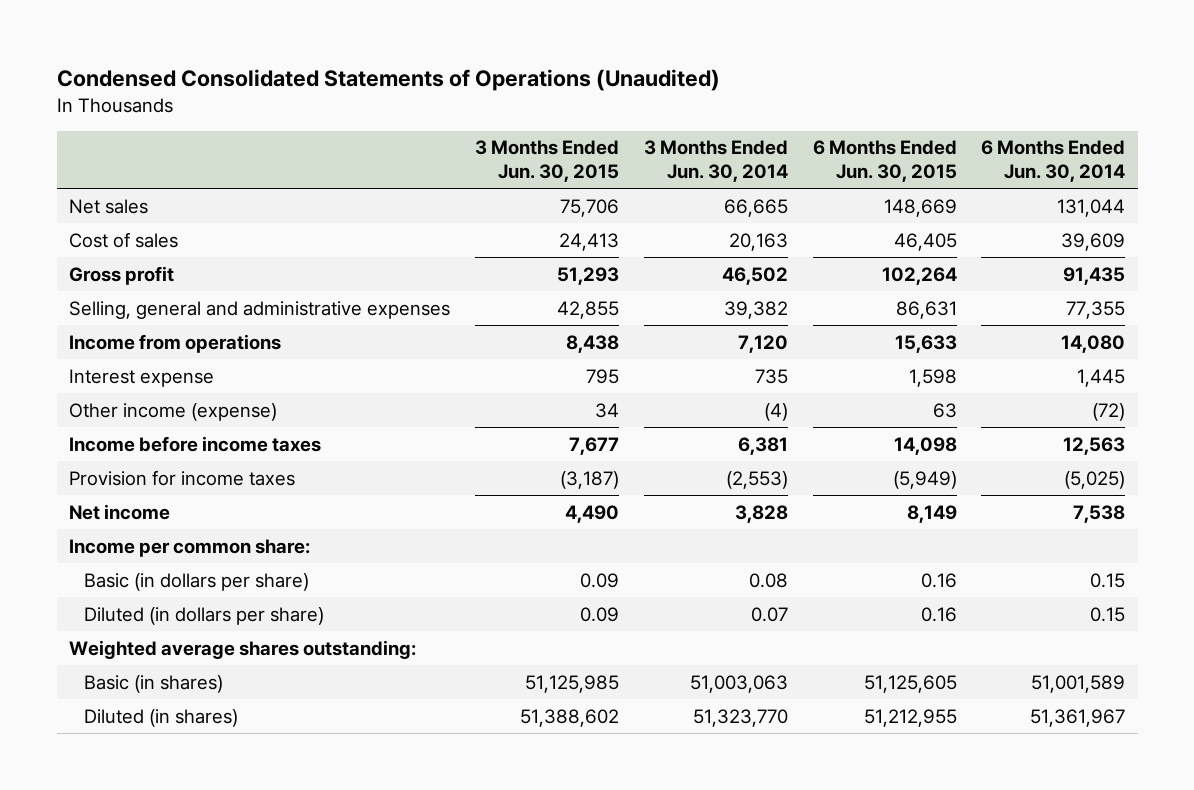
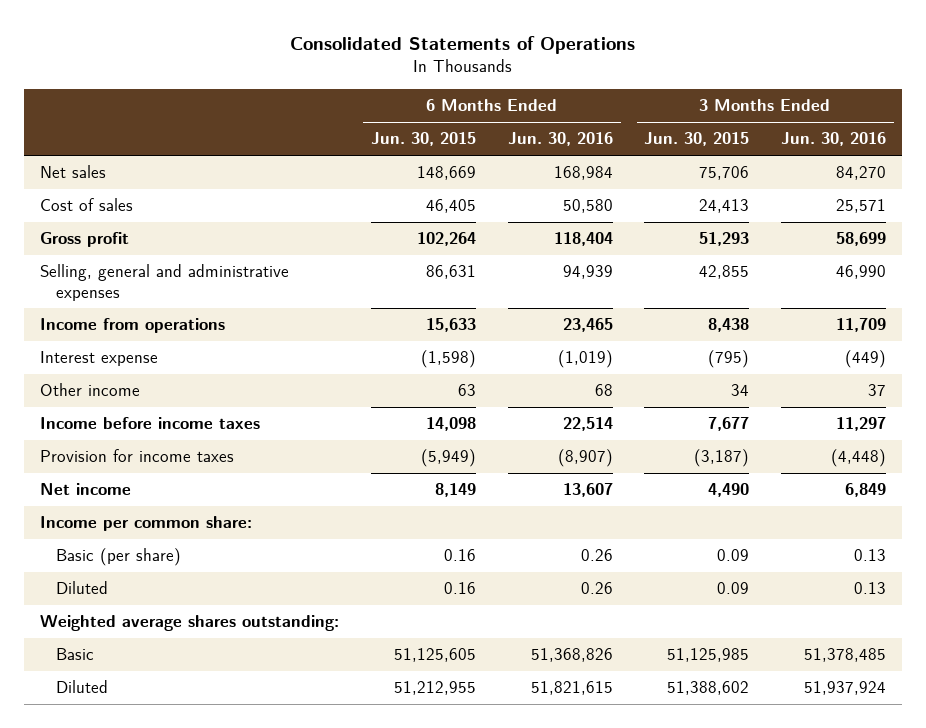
[56,69,720,92] Condensed Consolidated Statements of Operations (Unaudited) -> [290,35,636,54] Consolidated Statements of Operations
[643,140,788,183] 3 Months Ended Jun. 30, 2014 -> none
[981,140,1126,183] 6 Months Ended Jun. 30, 2014 -> none
none -> [507,132,613,147] Jun. 30, 2016
none -> [781,132,887,147] Jun. 30, 2016
[585,368,619,384] 795 -> [708,350,750,369] (795)
[908,368,957,387] 1,598 -> [420,350,476,369] (1,598)
[69,402,278,421] Other income (expense) -> [40,383,141,397] Other income
[83,572,309,591] Basic (in dollars per share) -> [55,548,181,567] Basic (per share)
[83,606,324,625] Diluted (in dollars per share) -> [55,581,108,595] Diluted
[83,674,223,693] Basic (in shares) -> [55,648,94,661] Basic
[83,708,238,727] Diluted (in shares) -> [55,680,108,694] Diluted

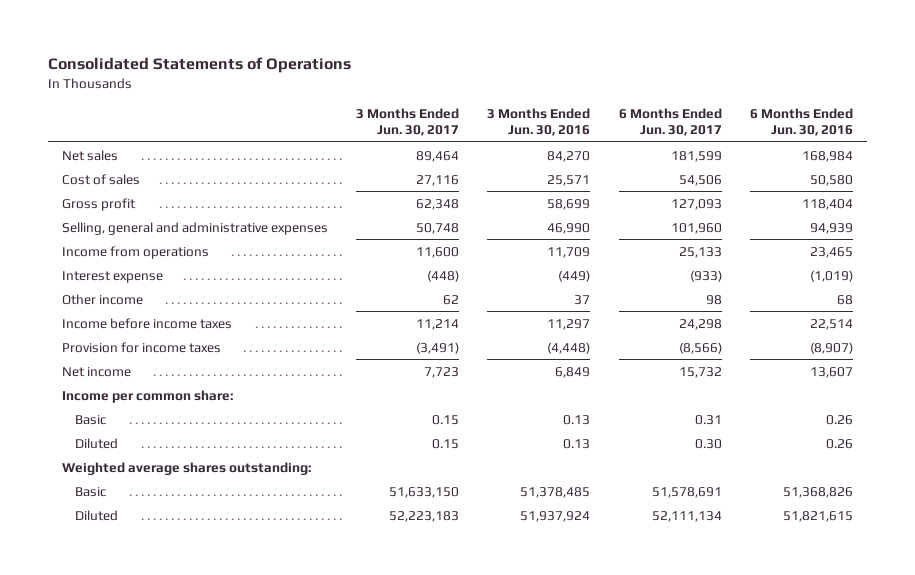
[370,132,476,147] Jun. 30, 2015 -> none
[644,132,750,147] Jun. 30, 2015 -> none
none -> [356,108,460,137] 3 Months Ended Jun. 30, 2017
none -> [618,108,722,137] 6 Months Ended Jun. 30, 2017
[55,548,181,567] Basic (per share) -> [75,414,107,425] Basic

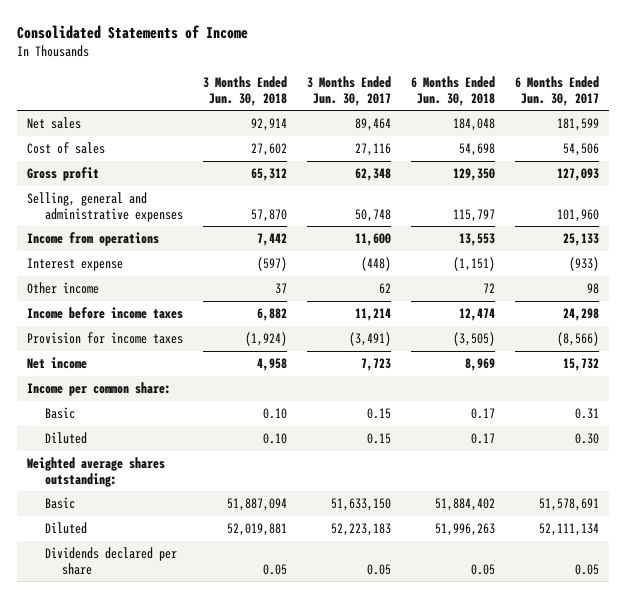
[47,57,351,74] Consolidated Statements of Operations -> [16,25,248,40] Consolidated Statements of Income
[487,108,591,137] 3 Months Ended Jun. 30, 2016 -> none
[749,108,853,137] 6 Months Ended Jun. 30, 2016 -> none
none -> [203,76,288,106] 3 Months Ended Jun. 30, 2018
none -> [411,76,496,106] 6 Months Ended Jun. 30, 2018
none -> [44,547,177,575] Dividends declared per share

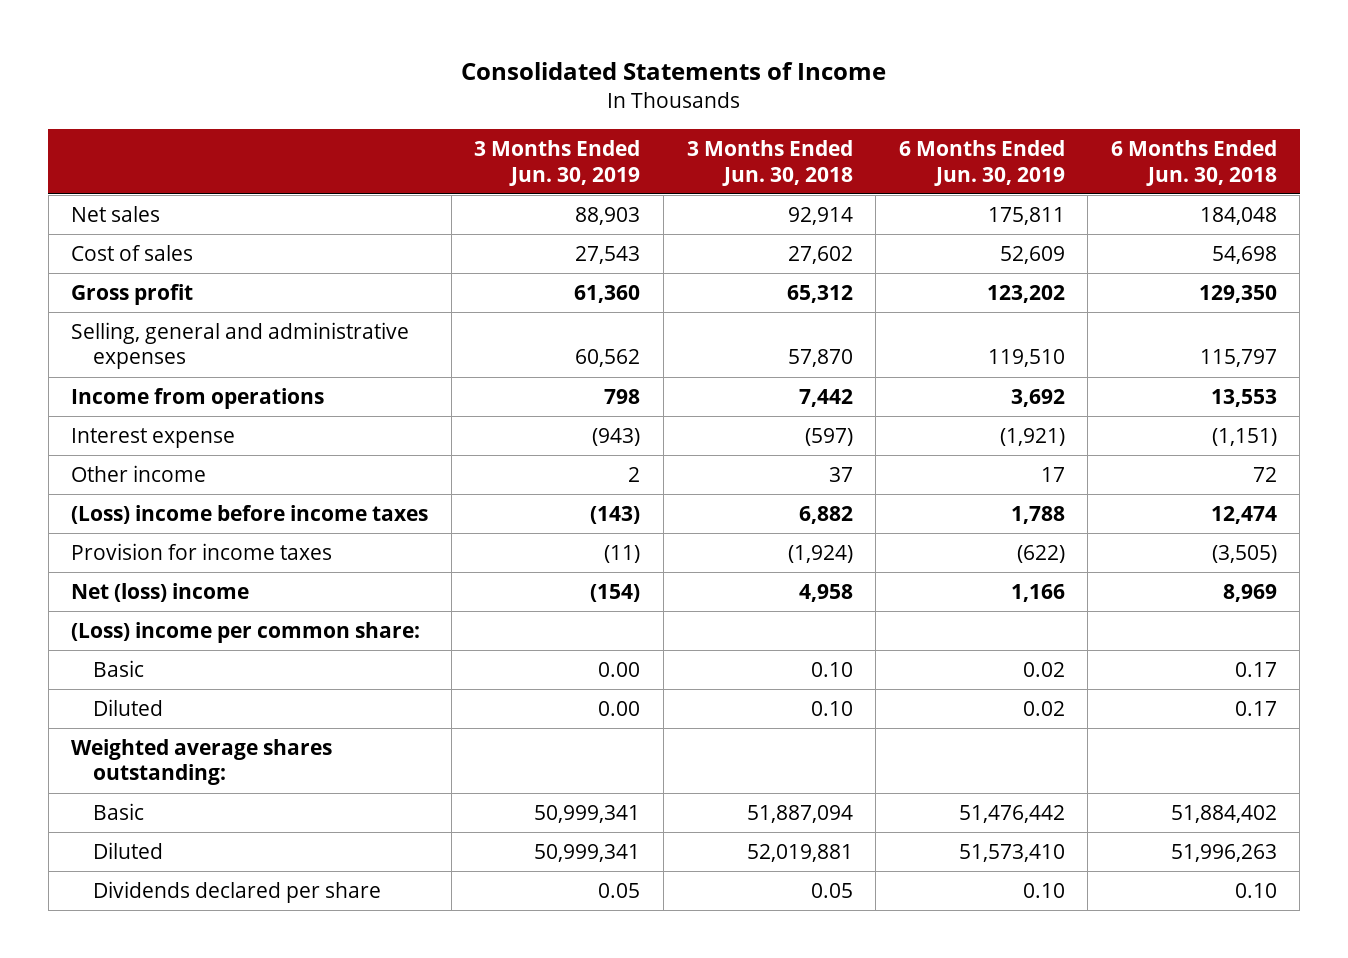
[307,76,392,106] 3 Months Ended Jun. 30, 2017 -> none
[515,76,600,106] 6 Months Ended Jun. 30, 2017 -> none
none -> [474,140,641,186] 3 Months Ended Jun. 30, 2019
none -> [898,140,1065,186] 6 Months Ended Jun. 30, 2019
[27,307,184,320] Income before income taxes -> [71,505,429,525] (Loss) income before income taxes
[27,357,88,370] Net income -> [71,583,250,603] Net (loss) income
[27,382,172,397] Income per common share: -> [71,622,421,644] (Loss) income per common share:
[471,563,496,575] 0.05 -> [1234,883,1277,899] 0.10

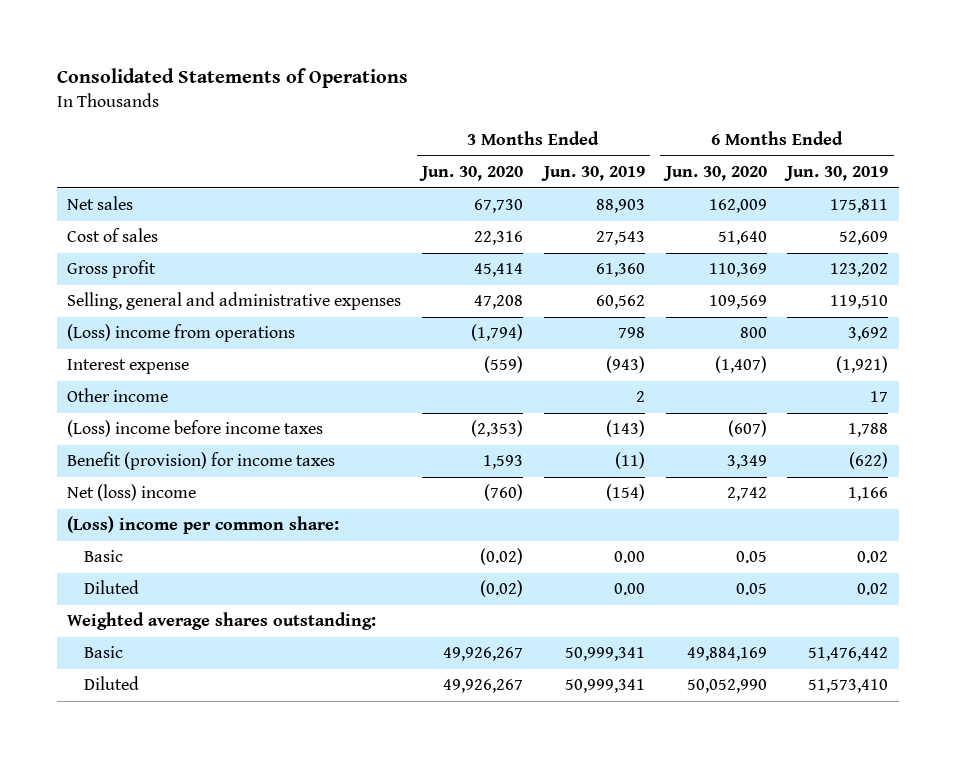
[461,62,887,81] Consolidated Statements of Income -> [56,68,408,89] Consolidated Statements of Operations
[686,140,853,186] 3 Months Ended Jun. 30, 2018 -> none
[1110,140,1277,186] 6 Months Ended Jun. 30, 2018 -> none
none -> [418,166,523,182] Jun. 30, 2020
none -> [662,166,767,182] Jun. 30, 2020
[71,388,325,410] Income from operations -> [66,324,295,343] (Loss) income from operations
[71,543,333,561] Provision for income taxes -> [66,452,335,471] Benefit (provision) for income taxes
[93,881,382,904] Dividends declared per share -> none

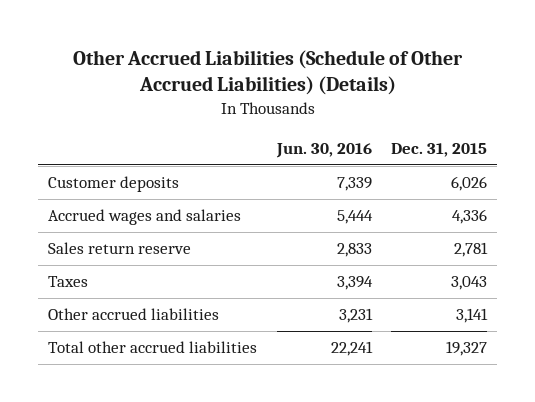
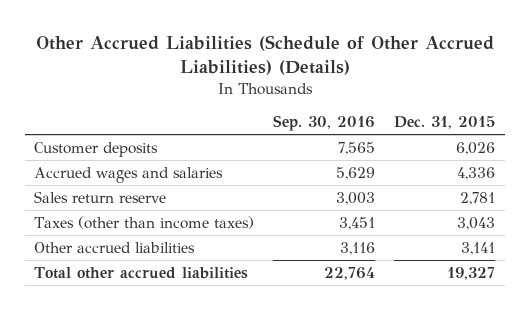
[275,142,372,158] Jun. 30, 2016 -> none
none -> [273,115,376,132] Sep. 30, 2016
[47,276,88,288] Taxes -> [34,215,255,229] Taxes (other than income taxes)

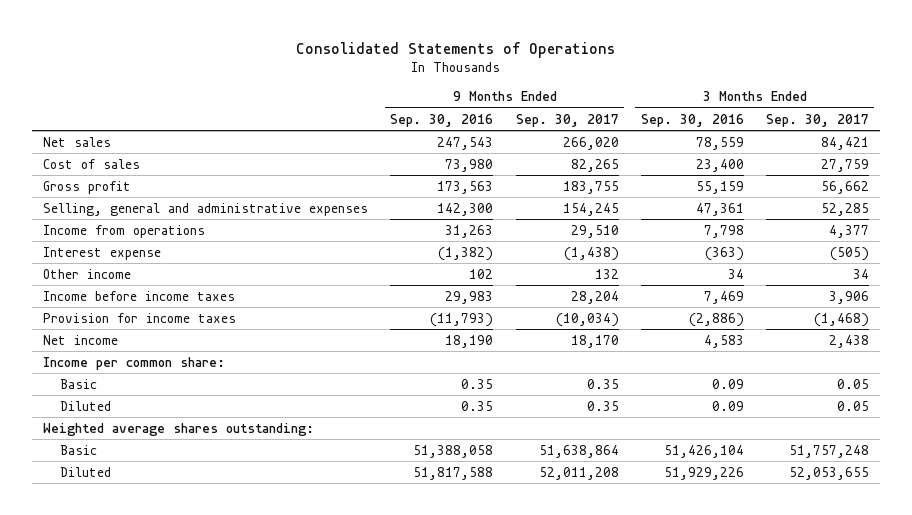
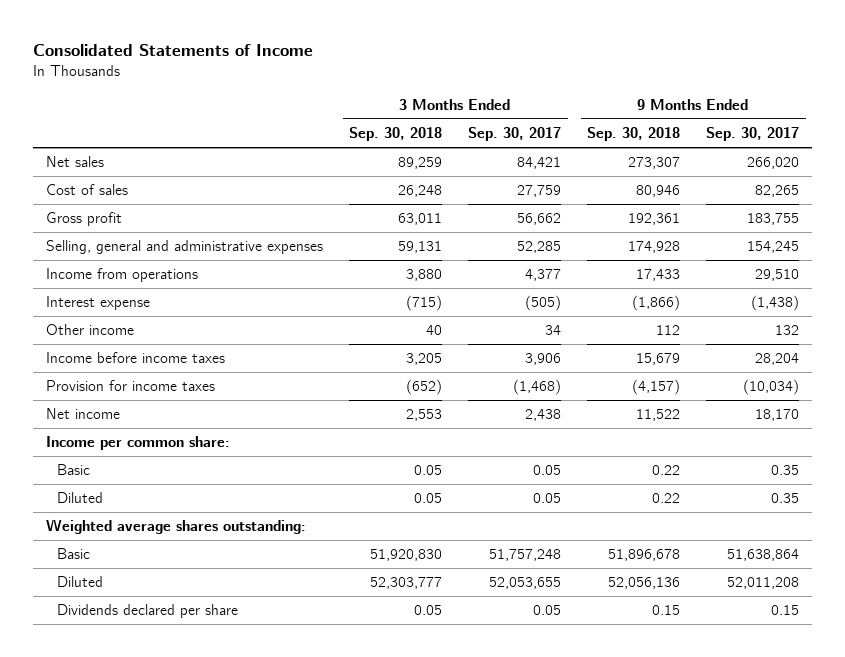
[296,41,616,58] Consolidated Statements of Operations -> [33,44,314,57] Consolidated Statements of Income
[390,113,494,127] Sep. 30, 2016 -> none
[640,113,744,127] Sep. 30, 2016 -> none
none -> [349,127,443,142] Sep. 30, 2018
none -> [587,127,681,142] Sep. 30, 2018
none -> [57,604,239,619] Dividends declared per share

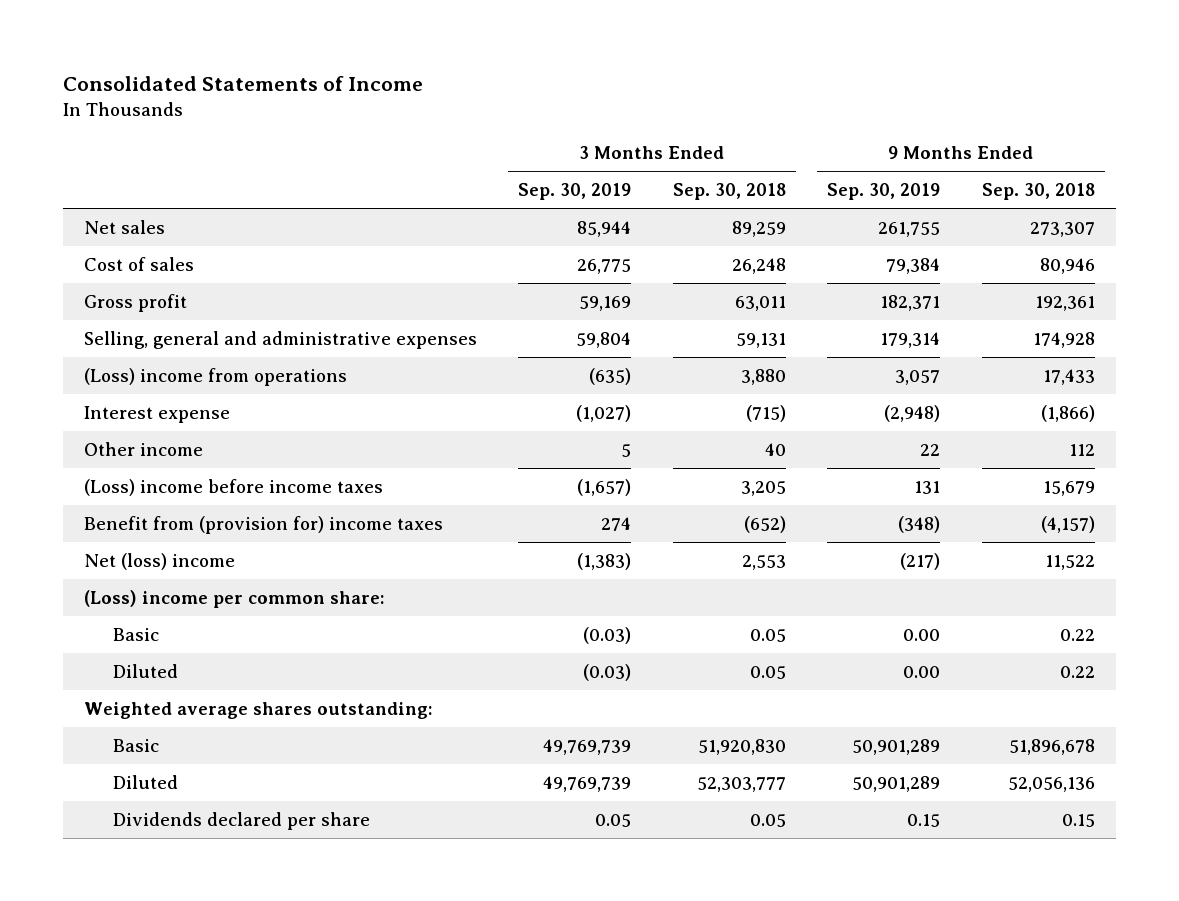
[468,127,562,142] Sep. 30, 2017 -> none
[706,127,800,142] Sep. 30, 2017 -> none
none -> [518,183,632,201] Sep. 30, 2019
none -> [827,183,941,201] Sep. 30, 2019
[46,268,199,283] Income from operations -> [83,367,347,386] (Loss) income from operations
[46,352,226,364] Income before income taxes -> [83,478,383,496] (Loss) income before income taxes
[46,380,216,392] Provision for income taxes -> [83,515,443,534] Benefit from (provision for) income taxes
[46,408,121,420] Net income -> [83,552,235,570] Net (loss) income
[46,436,231,451] Income per common share: -> [83,589,385,608] (Loss) income per common share:

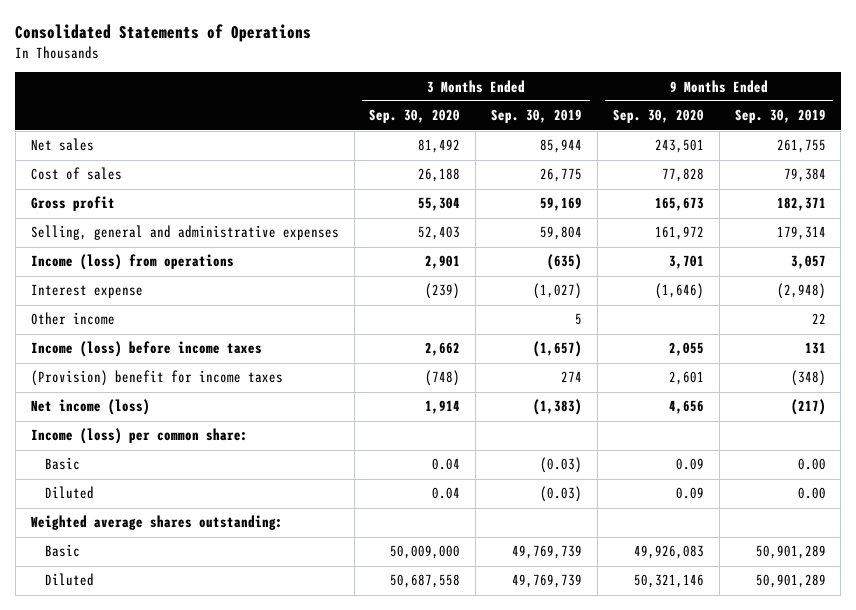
[63,76,424,92] Consolidated Statements of Income -> [15,24,312,43] Consolidated Statements of Operations
[672,183,786,201] Sep. 30, 2018 -> none
[981,183,1095,201] Sep. 30, 2018 -> none
none -> [369,109,461,124] Sep. 30, 2020
none -> [612,109,704,124] Sep. 30, 2020
[83,367,347,386] (Loss) income from operations -> [30,254,234,271] Income (loss) from operations
[83,478,383,496] (Loss) income before income taxes -> [30,341,262,358] Income (loss) before income taxes
[83,515,443,534] Benefit from (provision for) income taxes -> [30,370,283,387] (Provision) benefit for income taxes
[83,552,235,570] Net (loss) income -> [30,399,150,416] Net income (loss)
[83,589,385,608] (Loss) income per common share: -> [30,428,248,445] Income (loss) per common share:
[112,811,370,830] Dividends declared per share -> none

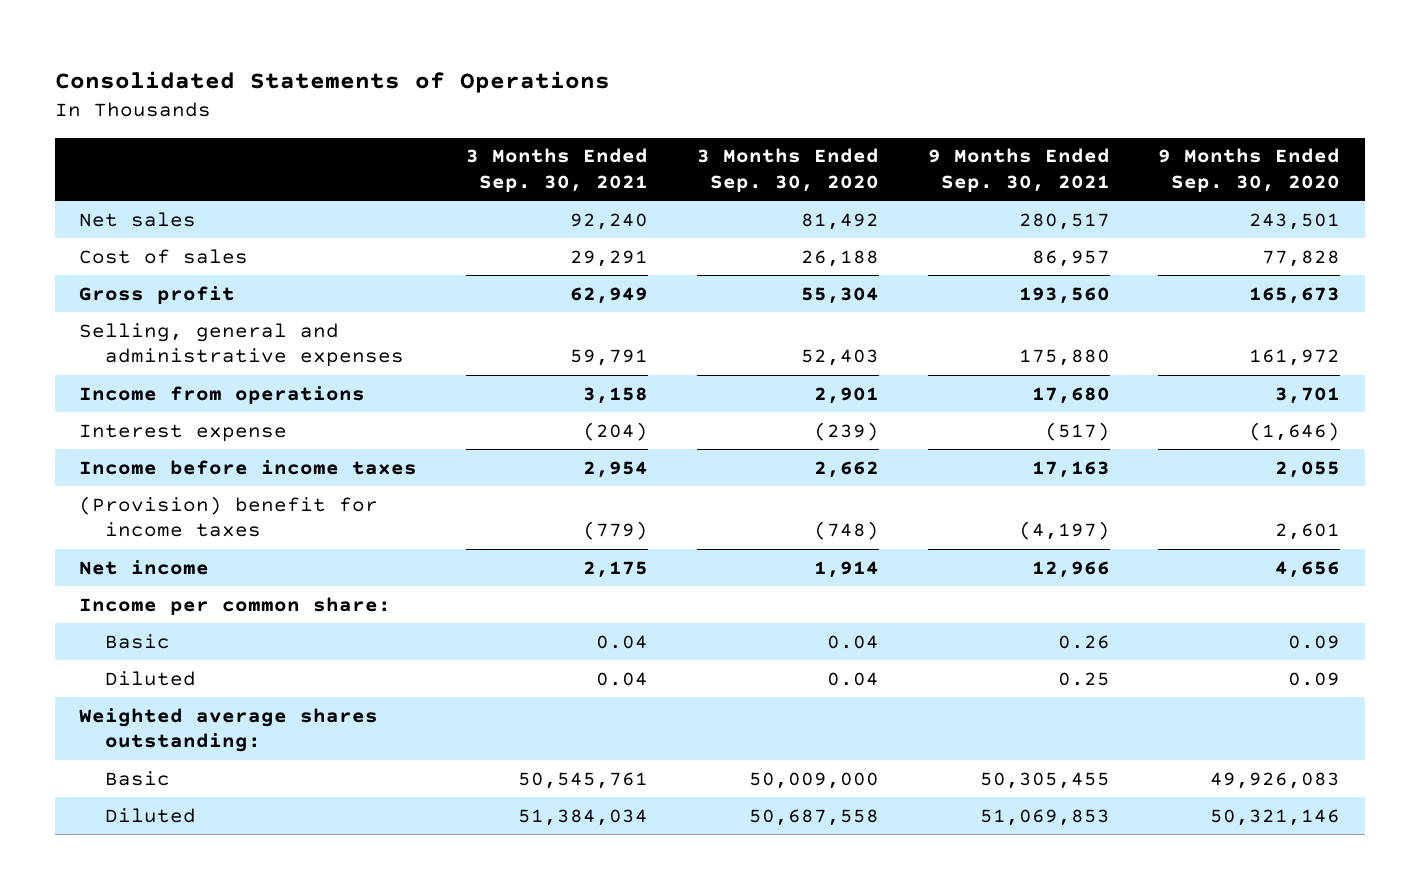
[491,109,583,124] Sep. 30, 2019 -> none
[734,109,826,124] Sep. 30, 2019 -> none
none -> [466,148,649,192] 3 Months Ended Sep. 30, 2021
none -> [927,148,1110,192] 9 Months Ended Sep. 30, 2021
[30,254,234,271] Income (loss) from operations -> [79,385,366,404] Income from operations
[30,312,115,326] Other income -> none
[30,341,262,358] Income (loss) before income taxes -> [79,459,418,475] Income before income taxes
[30,399,150,416] Net income (loss) -> [79,559,210,575] Net income
[30,428,248,445] Income (loss) per common share: -> [79,596,392,615] Income per common share:

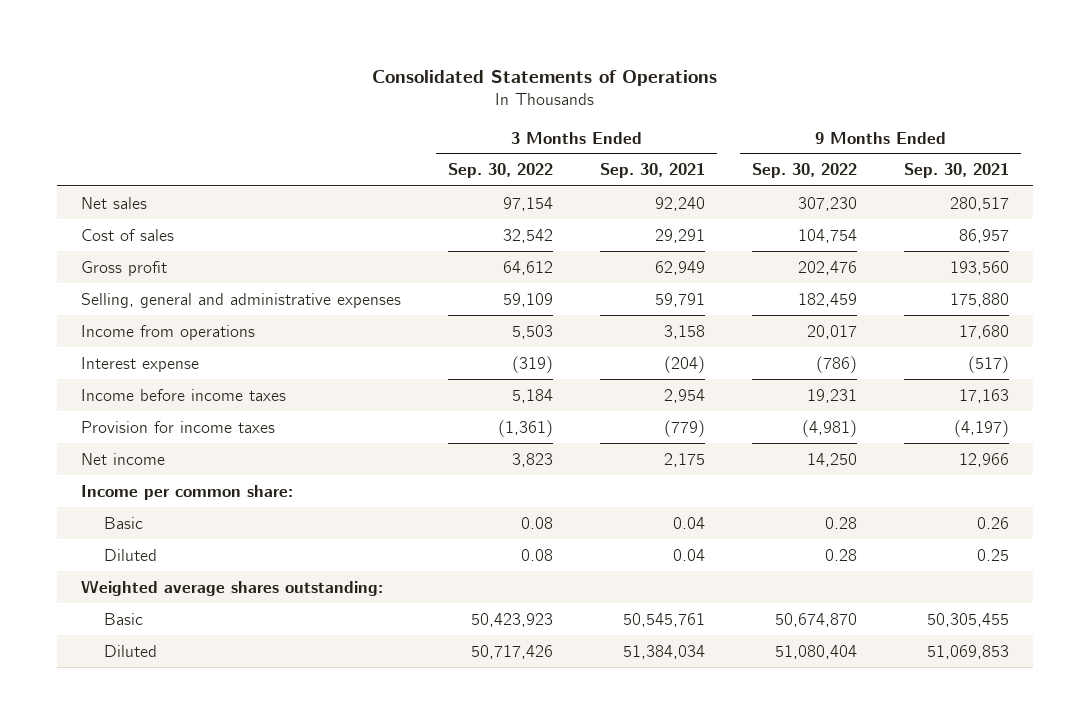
[696,148,879,192] 3 Months Ended Sep. 30, 2020 -> none
[1158,148,1341,192] 9 Months Ended Sep. 30, 2020 -> none
none -> [448,163,554,179] Sep. 30, 2022
none -> [752,163,858,179] Sep. 30, 2022
[79,495,379,538] (Provision) benefit for income taxes -> [80,420,275,433] Provision for income taxes

